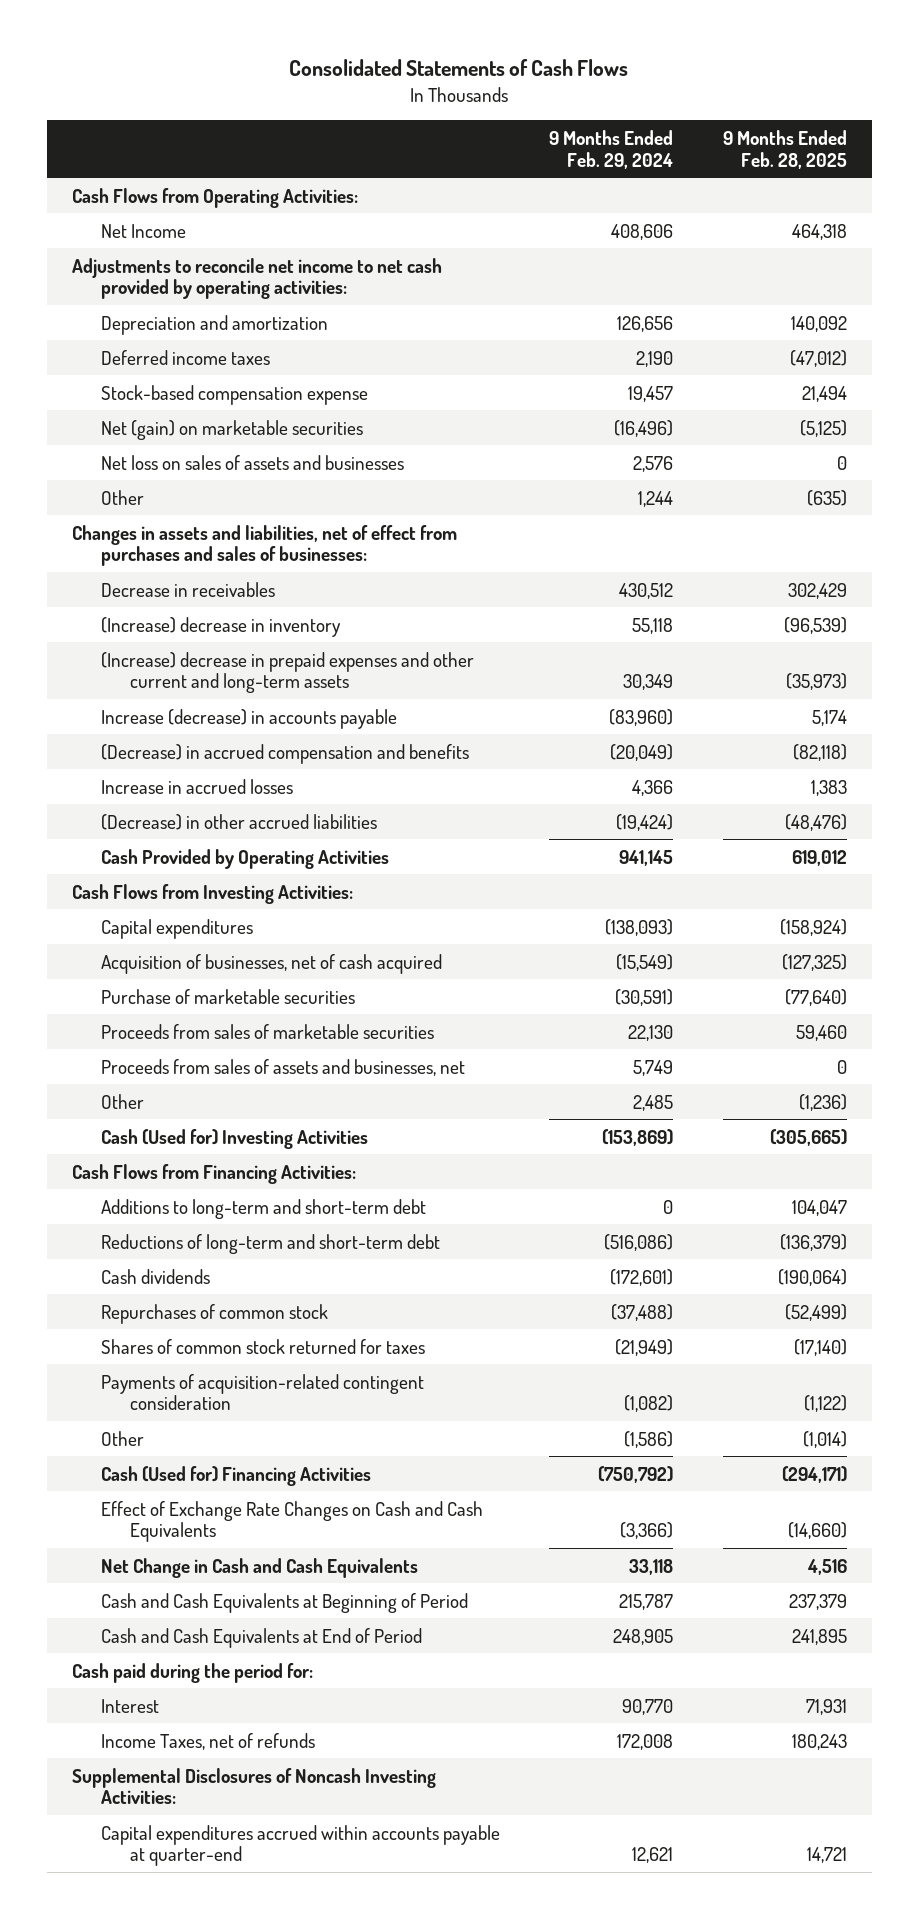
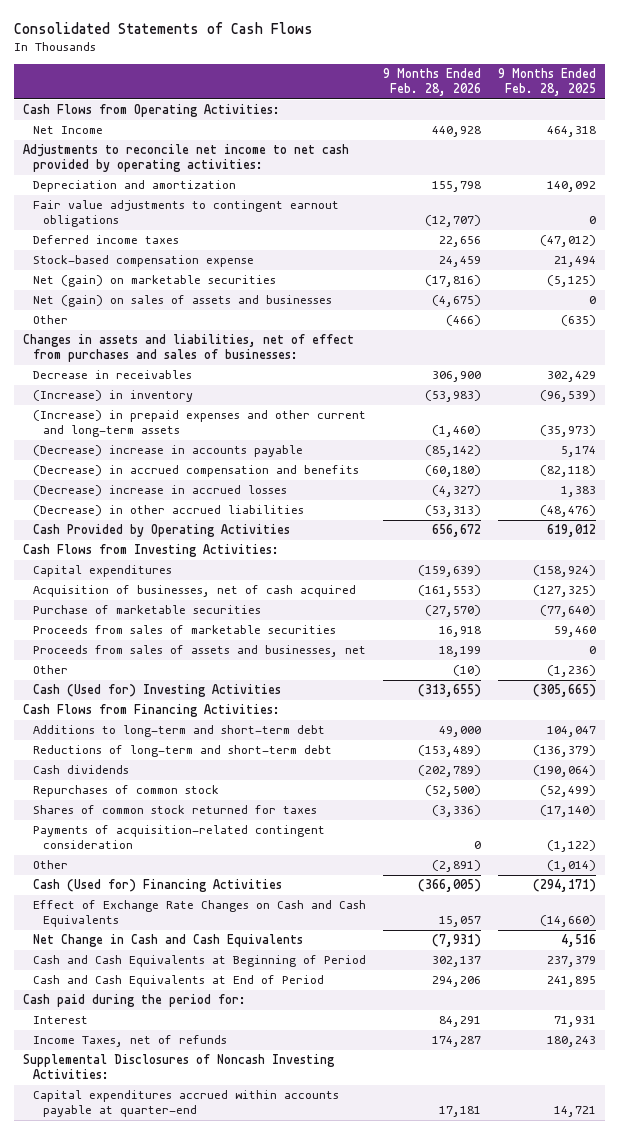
[549,129,674,169] 9 Months Ended Feb. 29, 2024 -> none
none -> [383,68,482,97] 9 Months Ended Feb. 28, 2026
none -> [33,200,340,228] Fair value adjustments to contingent earnout obligations
[100,454,404,470] Net loss on sales of assets and businesses -> [33,295,333,308] Net (gain) on sales of assets and businesses
[100,616,341,637] (Increase) decrease in inventory -> [33,390,194,403] (Increase) in inventory
[100,651,474,694] (Increase) decrease in prepaid expenses and other current and long-term assets -> [33,410,367,438] (Increase) in prepaid expenses and other current and long-term assets
[100,708,397,729] Increase (decrease) in accounts payable -> [33,445,304,458] (Decrease) increase in accounts payable
[100,778,293,794] Increase in accrued losses -> [33,485,288,497] (Decrease) increase in accrued losses

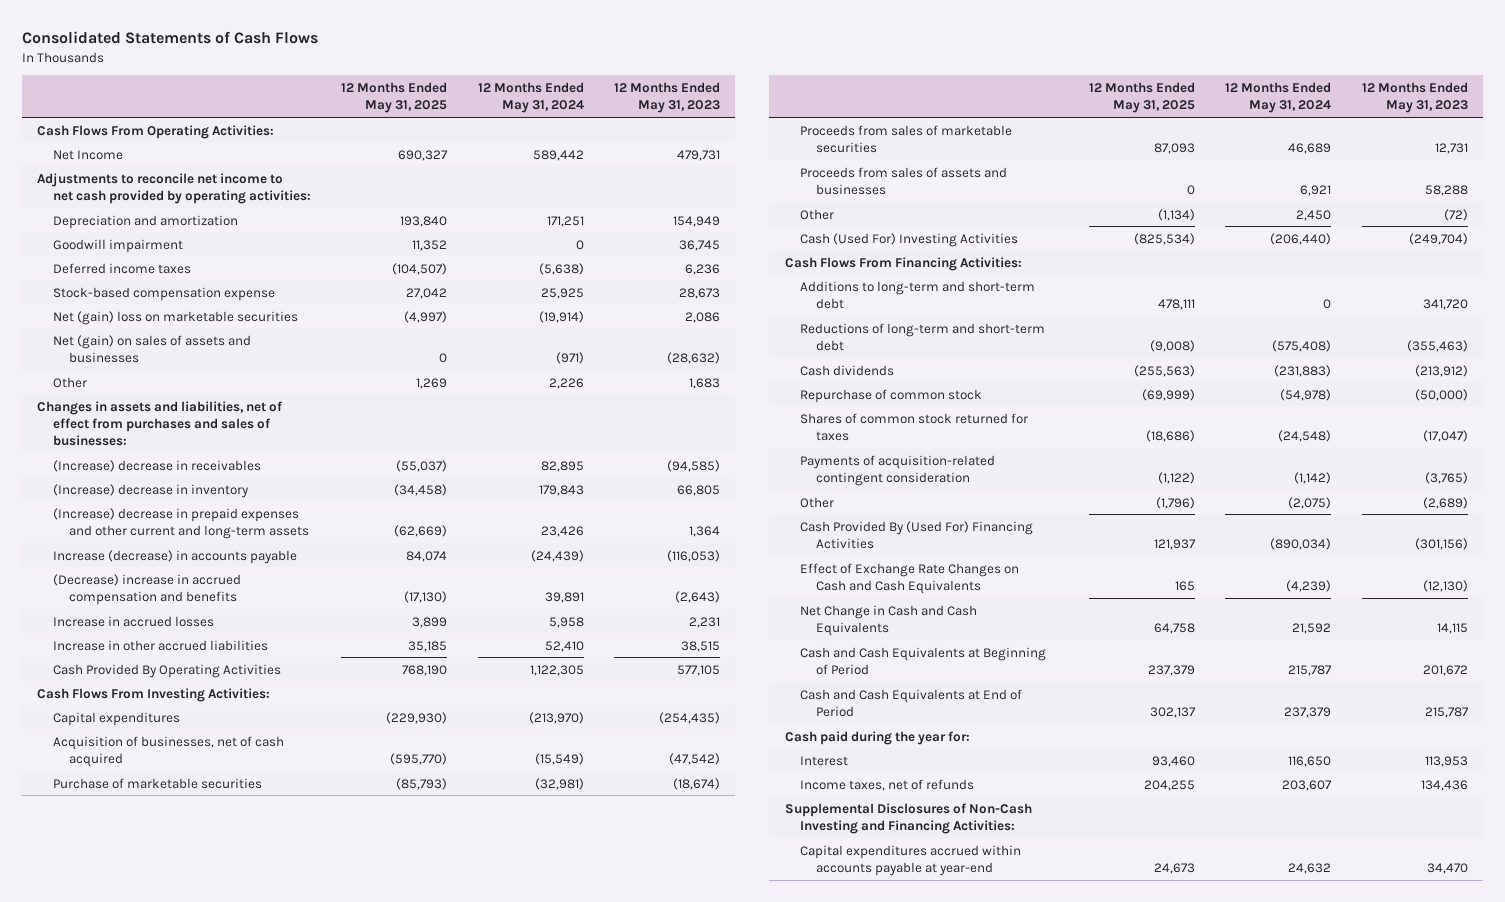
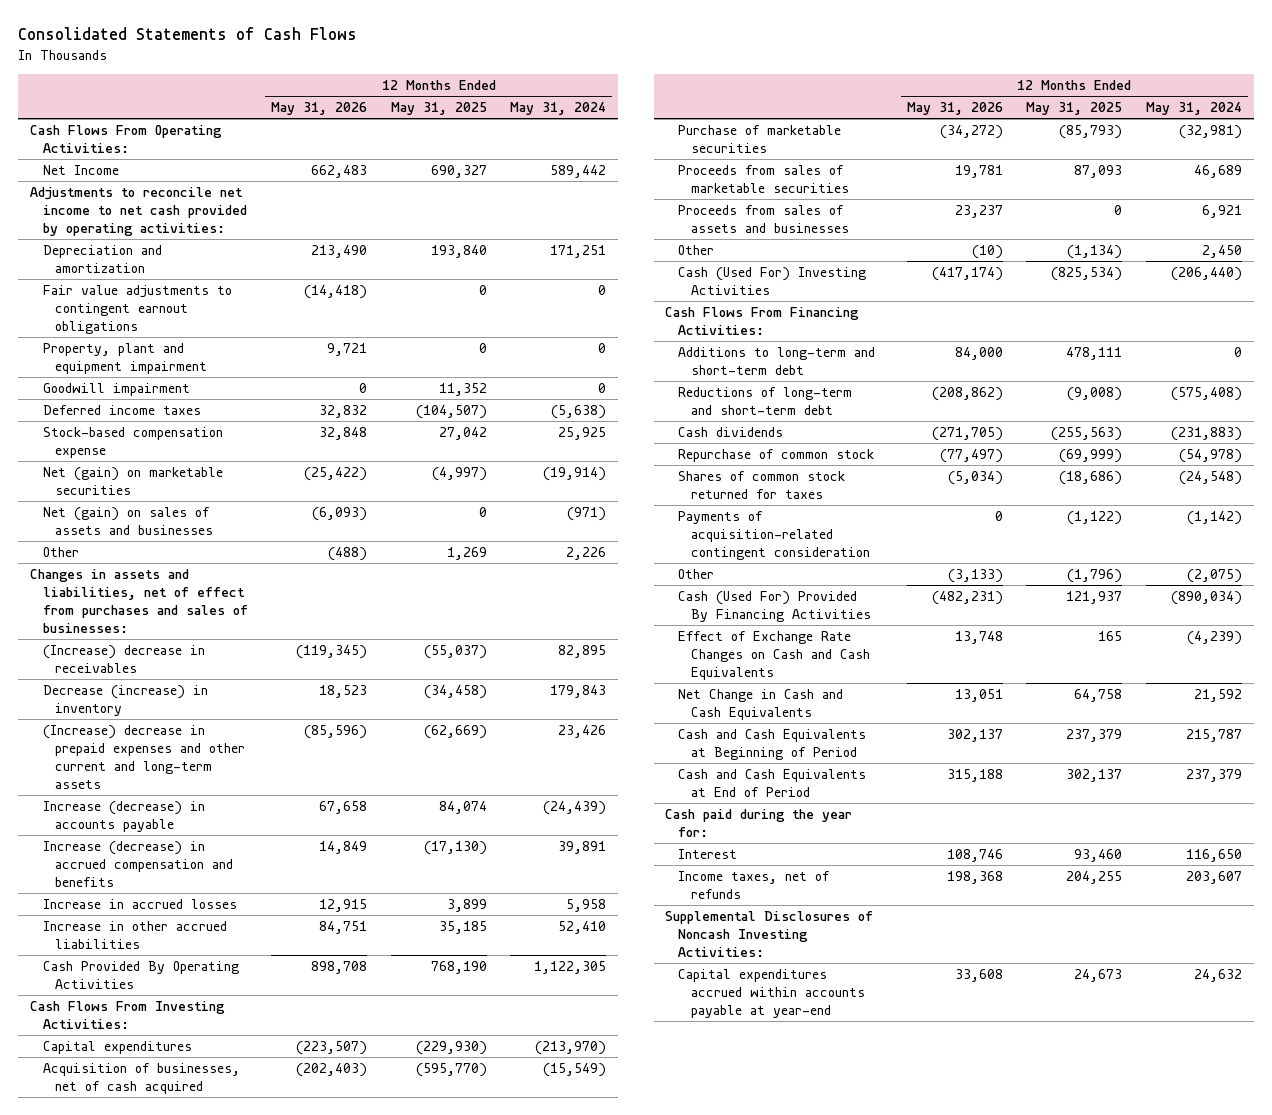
[613,81,720,114] 12 Months Ended May 31, 2023 -> none
none -> [271,102,368,116] May 31, 2026
none -> [42,285,232,335] Fair value adjustments to contingent earnout obligations
none -> [42,343,208,375] Property, plant and equipment impairment
[52,310,298,325] Net (gain) loss on marketable securities -> [42,467,223,496] Net (gain) on marketable securities
[52,483,249,498] (Increase) decrease in inventory -> [42,685,208,717] Decrease (increase) in inventory
[52,573,241,605] (Decrease) increase in accrued compensation and benefits -> [42,841,234,888] Increase (decrease) in accrued compensation and benefits
[800,520,1034,549] Cash Provided By (Used For) Financing Activities -> [678,591,871,623] Cash (Used For) Provided By Financing Activities
[784,802,1032,834] Supplemental Disclosures of Non-Cash Investing and Financing Activities: -> [665,911,874,958] Supplemental Disclosures of Noncash Investing Activities:

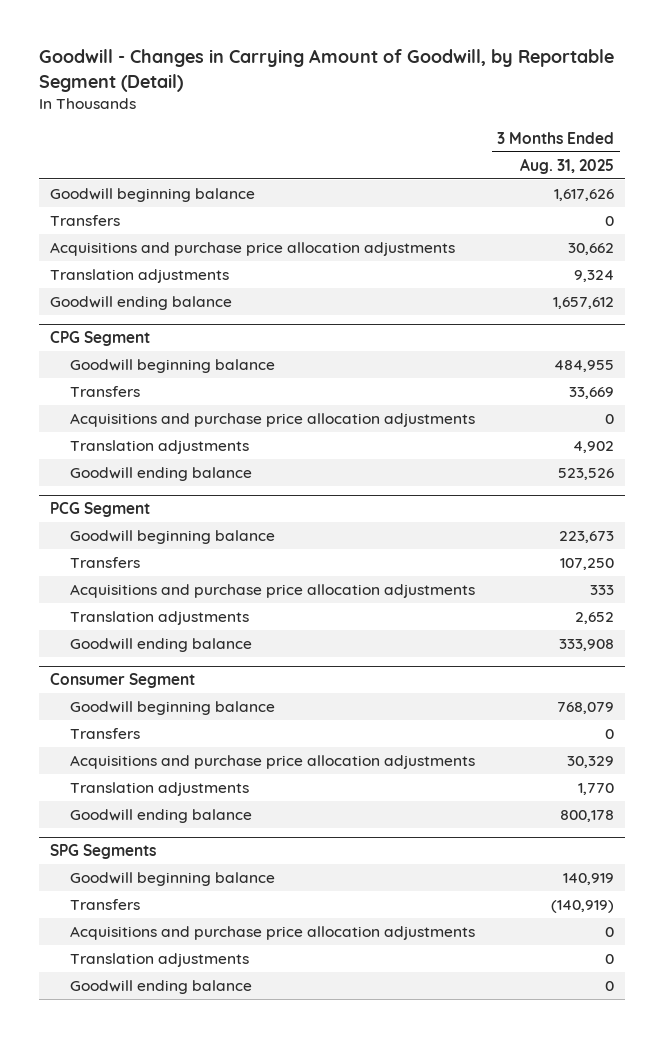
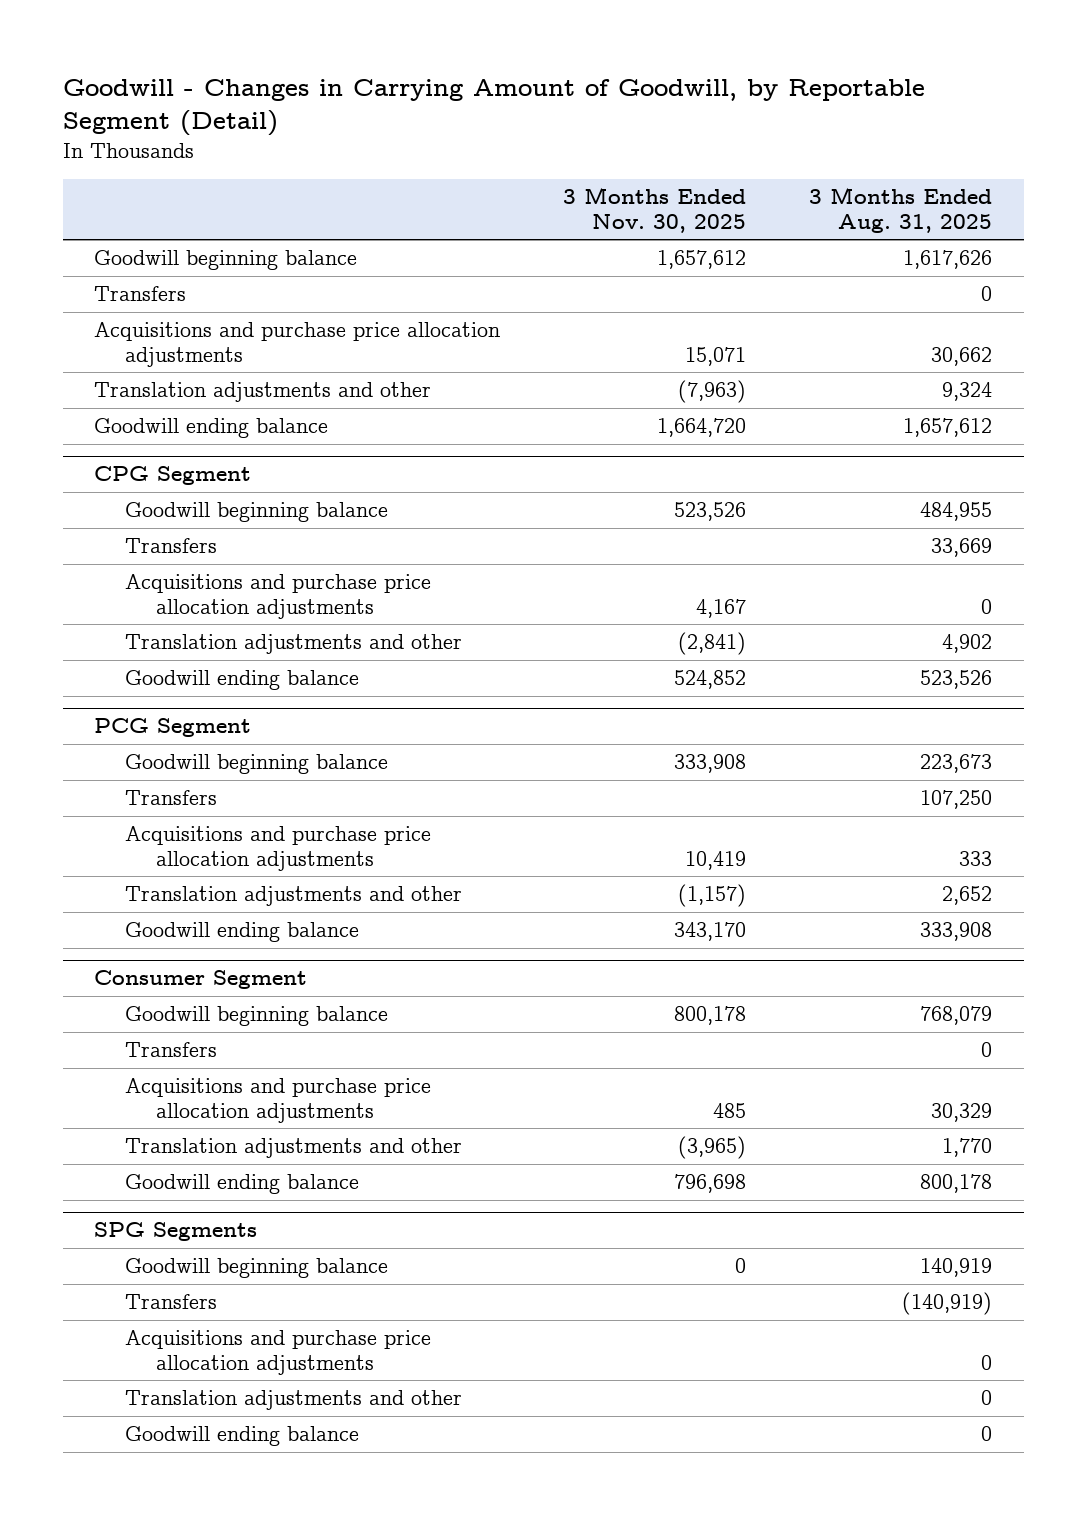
none -> [563,187,747,233] 3 Months Ended Nov. 30, 2025
[49,269,229,284] Translation adjustments -> [94,382,432,403] Translation adjustments and other
[70,440,250,455] Translation adjustments -> [125,634,463,655] Translation adjustments and other
[70,611,250,626] Translation adjustments -> [125,886,463,907] Translation adjustments and other
[70,782,250,797] Translation adjustments -> [125,1138,463,1159] Translation adjustments and other
[70,953,250,968] Translation adjustments -> [125,1390,463,1411] Translation adjustments and other

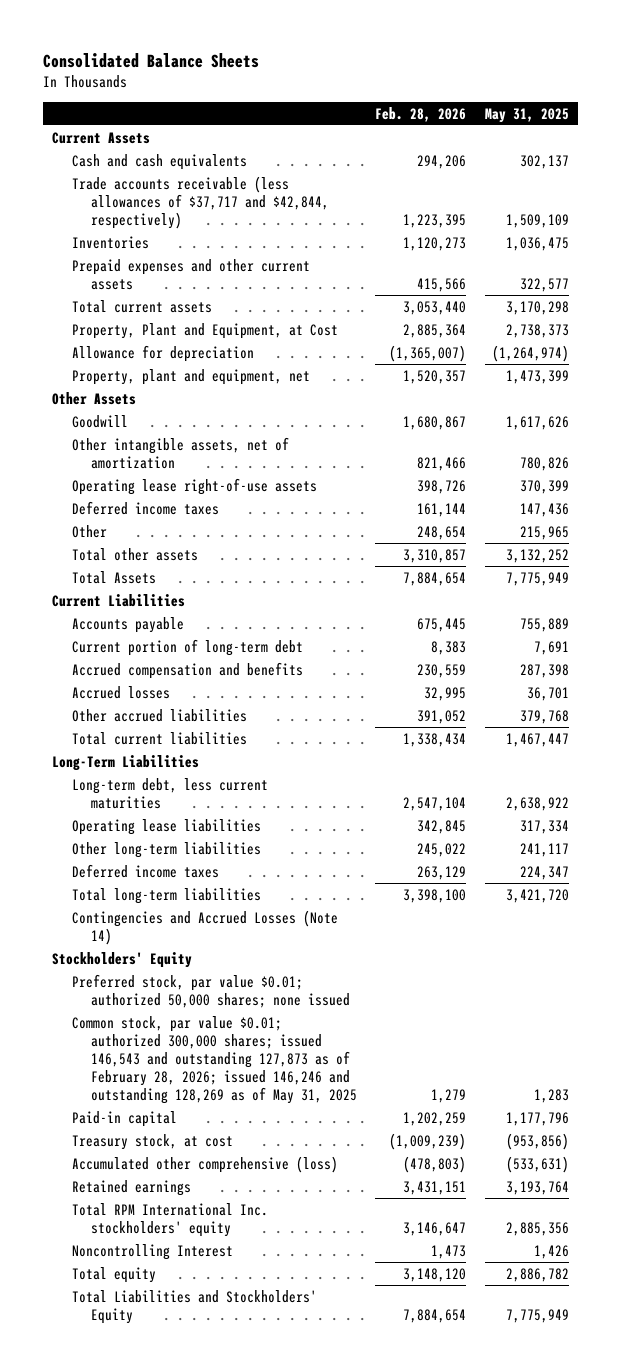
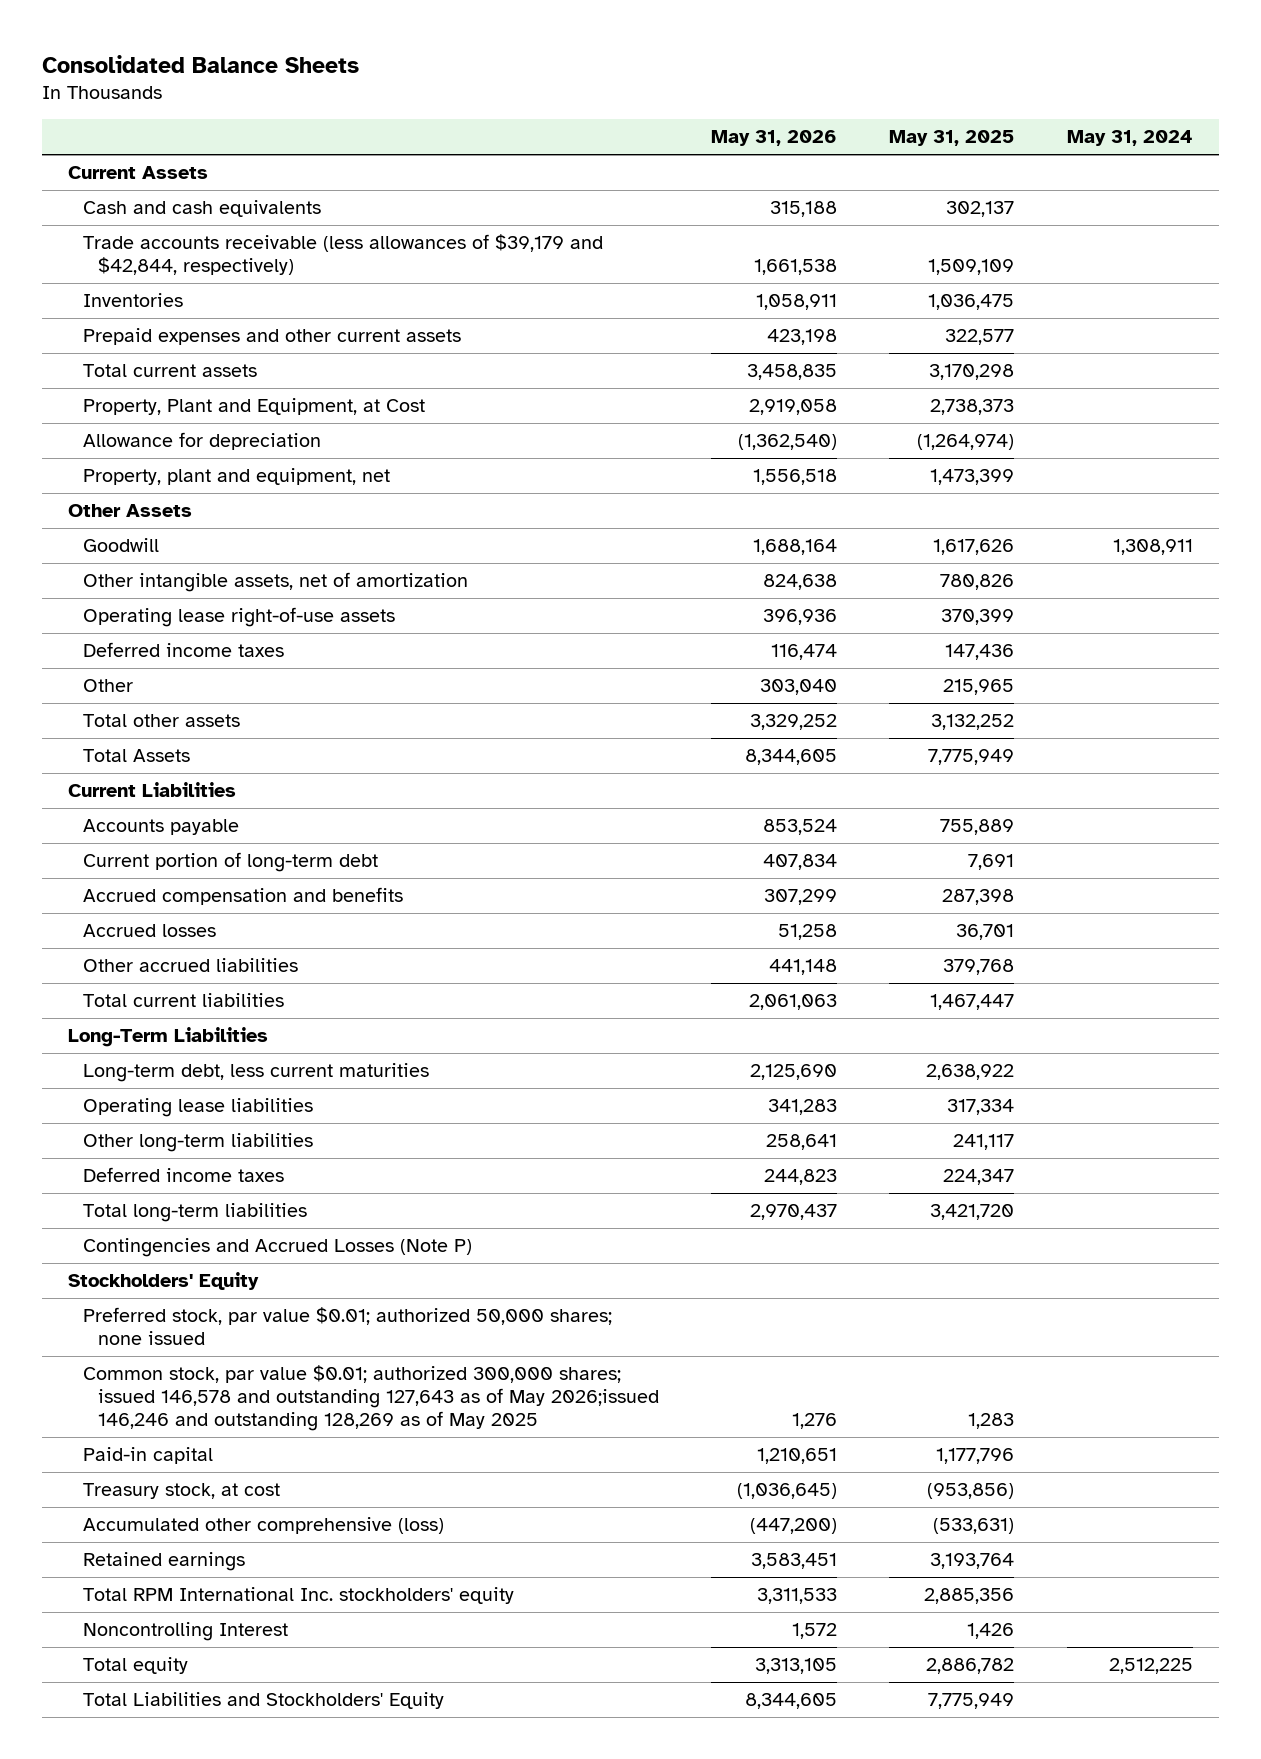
[375,106,467,122] Feb. 28, 2026 -> none
none -> [710,130,837,147] May 31, 2026
none -> [1066,130,1193,147] May 31, 2024
[71,175,329,230] Trade accounts receivable (less allowances of $37,717 and $42,844, respectively) -> [83,234,604,276] Trade accounts receivable (less allowances of $39,179 and $42,844, respectively)
[71,909,338,945] Contingencies and Accrued Losses (Note 14) -> [83,1238,473,1258] Contingencies and Accrued Losses (Note P)
[71,1015,357,1105] Common stock, par value $0.01; authorized 300,000 shares; issued 146,543 and outstanding 127,873 as of February 28, 2026; issued 146,246 and outstanding 128,269 as of May 31, 2025 -> [83,1365,659,1432] Common stock, par value $0.01; authorized 300,000 shares; issued 146,578 and outstanding 127,643 as of May 2026;issued 146,246 and outstanding 128,269 as of May 2025

